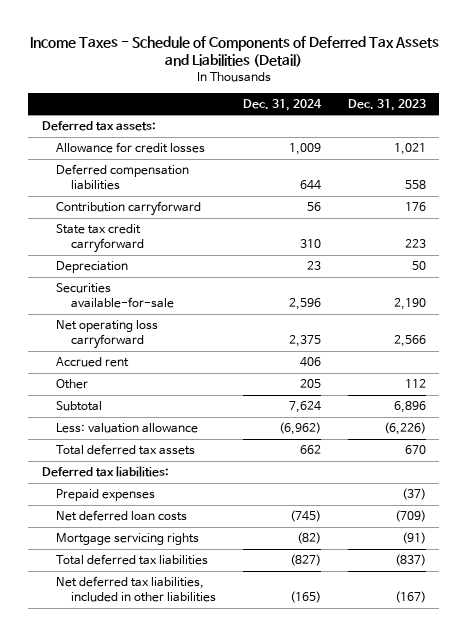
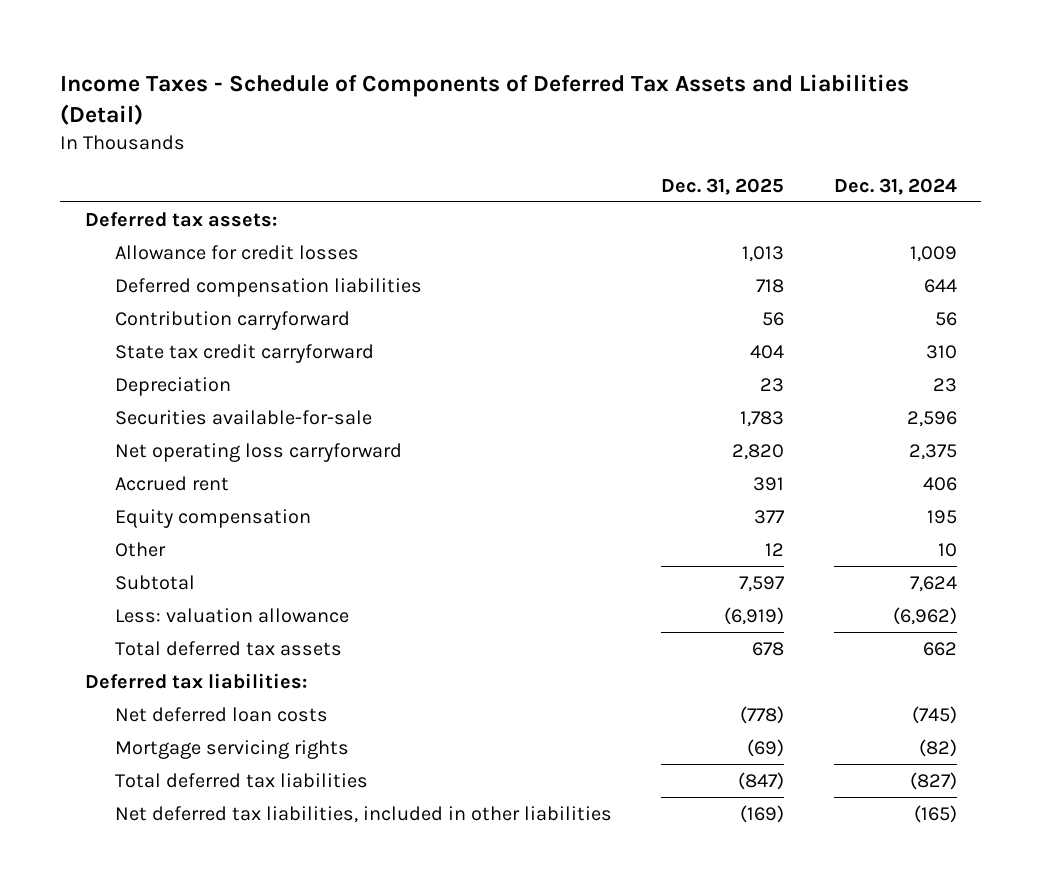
[347,98,426,111] Dec. 31, 2023 -> none
none -> [661,177,785,195] Dec. 31, 2025
none -> [114,508,311,528] Equity compensation
[299,379,321,389] 205 -> [937,542,957,557] 10
[56,489,156,502] Prepaid expenses -> none

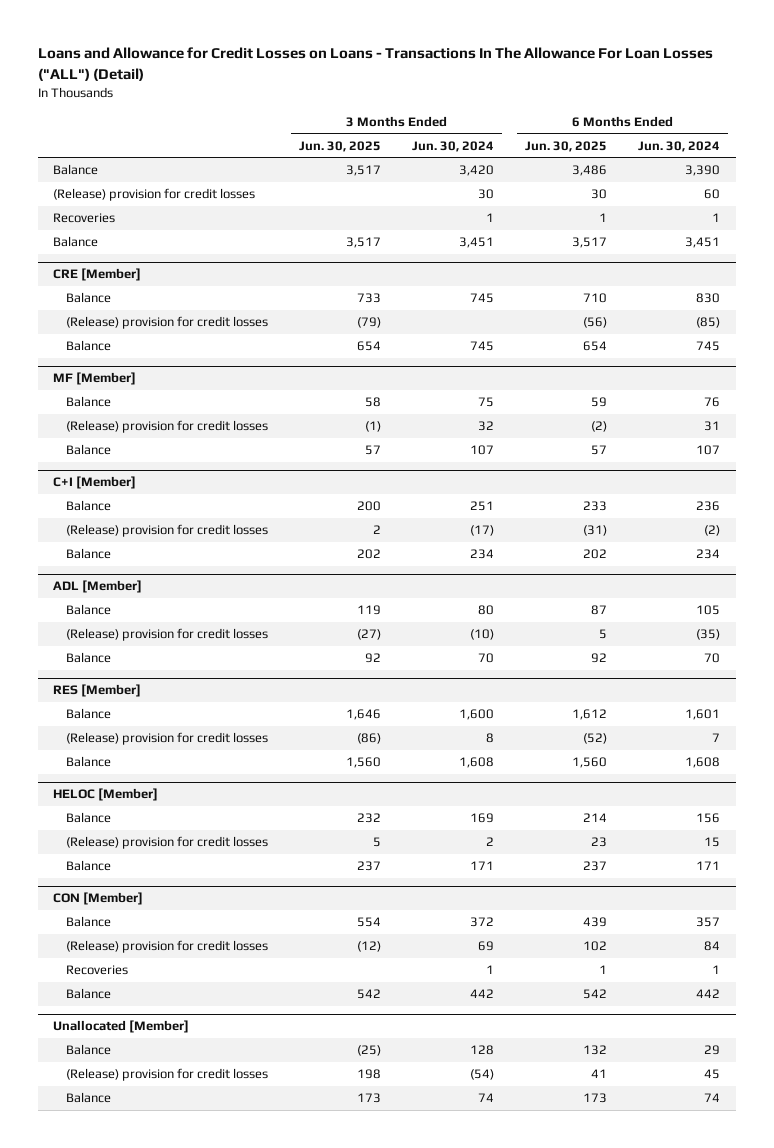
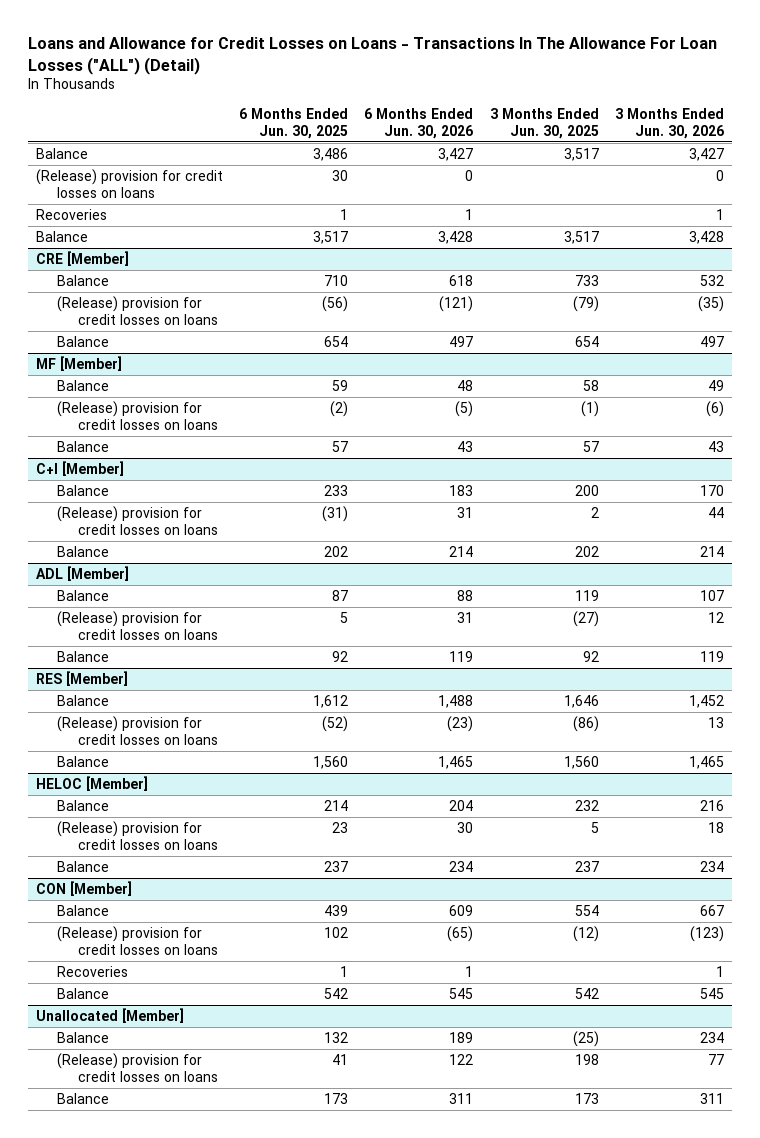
[412,140,495,152] Jun. 30, 2024 -> none
[638,140,721,152] Jun. 30, 2024 -> none
none -> [364,107,474,139] 6 Months Ended Jun. 30, 2026
none -> [614,107,724,139] 3 Months Ended Jun. 30, 2026
[53,188,256,202] (Release) provision for credit losses -> [35,168,223,198] (Release) provision for credit losses on loans
[66,316,269,330] (Release) provision for credit losses -> [56,295,218,325] (Release) provision for credit losses on loans
[66,420,269,434] (Release) provision for credit losses -> [56,400,218,430] (Release) provision for credit losses on loans
[66,524,269,538] (Release) provision for credit losses -> [56,505,218,535] (Release) provision for credit losses on loans
[66,628,269,642] (Release) provision for credit losses -> [56,610,218,640] (Release) provision for credit losses on loans
[66,732,269,746] (Release) provision for credit losses -> [56,715,218,745] (Release) provision for credit losses on loans
[66,836,269,850] (Release) provision for credit losses -> [56,820,218,850] (Release) provision for credit losses on loans
[66,940,269,954] (Release) provision for credit losses -> [56,925,218,955] (Release) provision for credit losses on loans
[66,1068,269,1082] (Release) provision for credit losses -> [56,1052,218,1082] (Release) provision for credit losses on loans

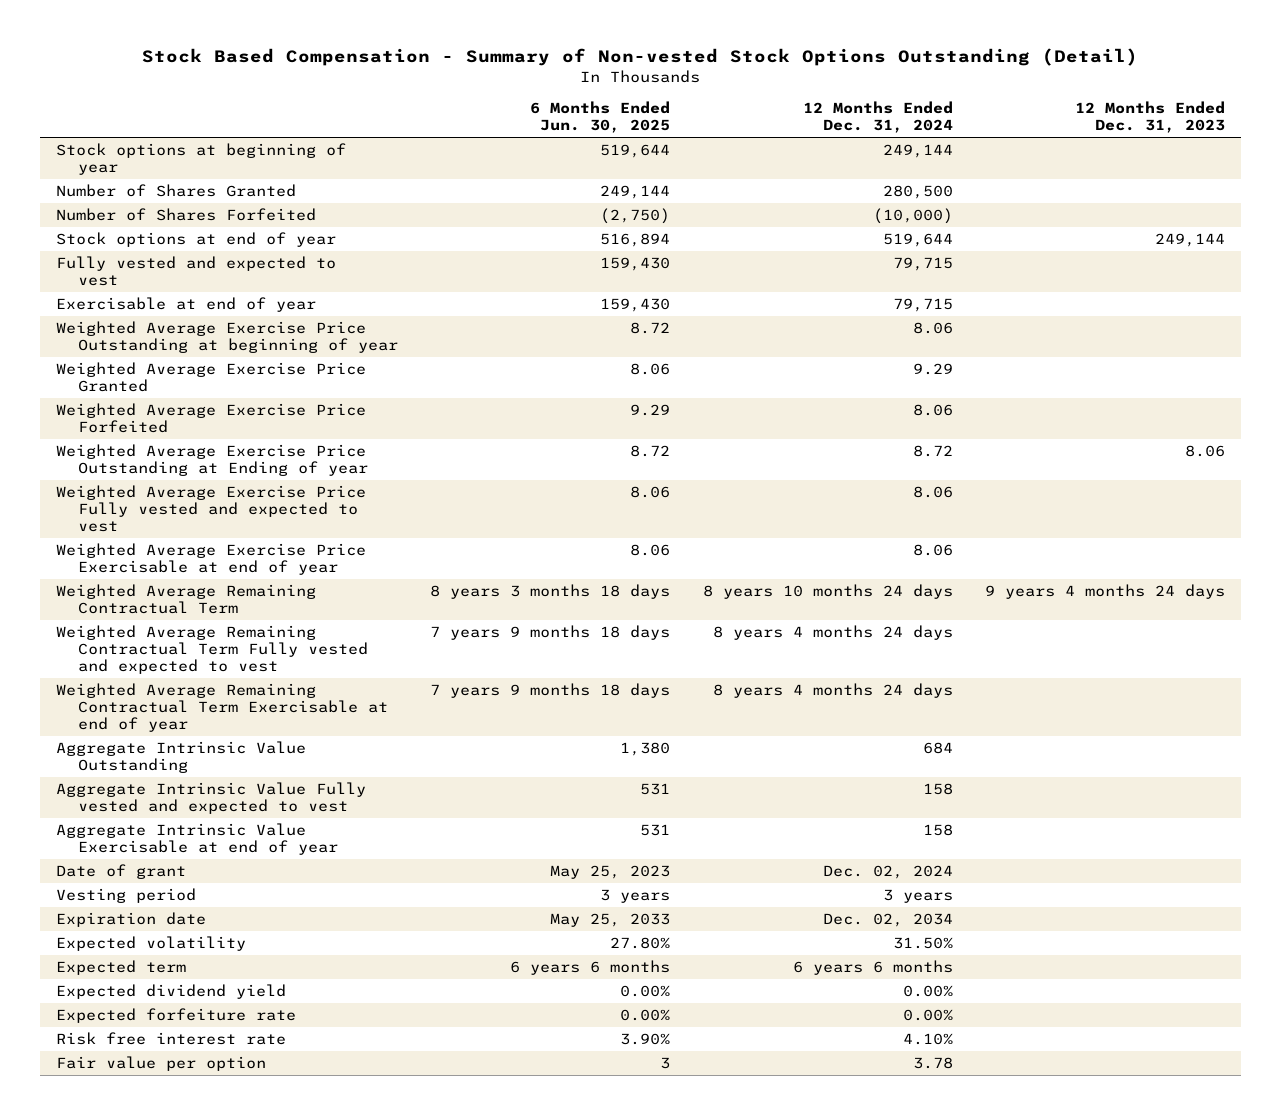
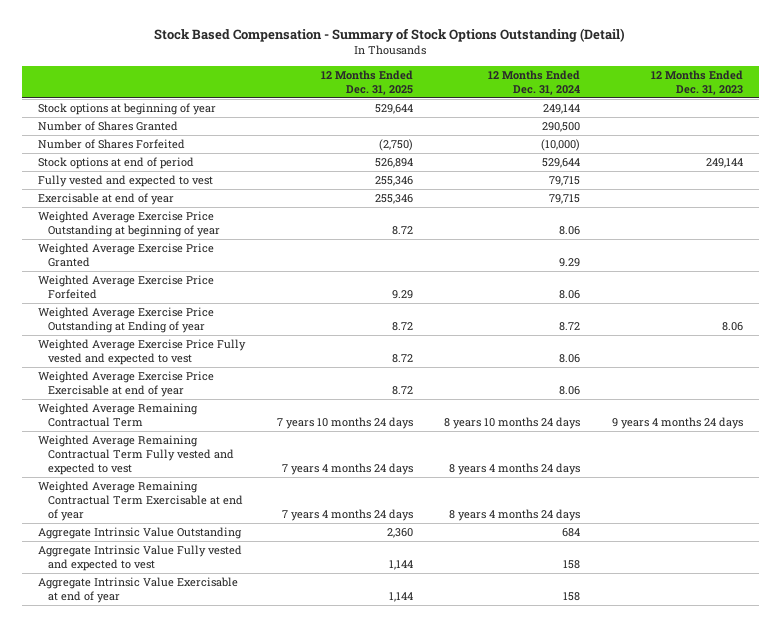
[142,48,1139,67] Stock Based Compensation - Summary of Non-vested Stock Options Outstanding (Detail) -> [154,28,626,43] Stock Based Compensation - Summary of Stock Options Outstanding (Detail)
[530,101,671,134] 6 Months Ended Jun. 30, 2025 -> none
none -> [320,69,413,95] 12 Months Ended Dec. 31, 2025
[882,184,953,199] 280,500 -> [542,122,581,133] 290,500
[55,231,336,247] Stock options at end of year -> [37,157,194,170] Stock options at end of period
[882,232,953,247] 519,644 -> [542,158,581,169] 529,644
[55,863,186,879] Date of grant -> none
[55,887,196,903] Vesting period -> none
[55,911,206,927] Expiration date -> none
[55,935,246,951] Expected volatility -> none
[55,959,186,975] Expected term -> none
[55,983,286,999] Expected dividend yield -> none
[55,1007,296,1023] Expected forfeiture rate -> none
[55,1031,286,1045] Risk free interest rate -> none
[55,1055,266,1071] Fair value per option -> none

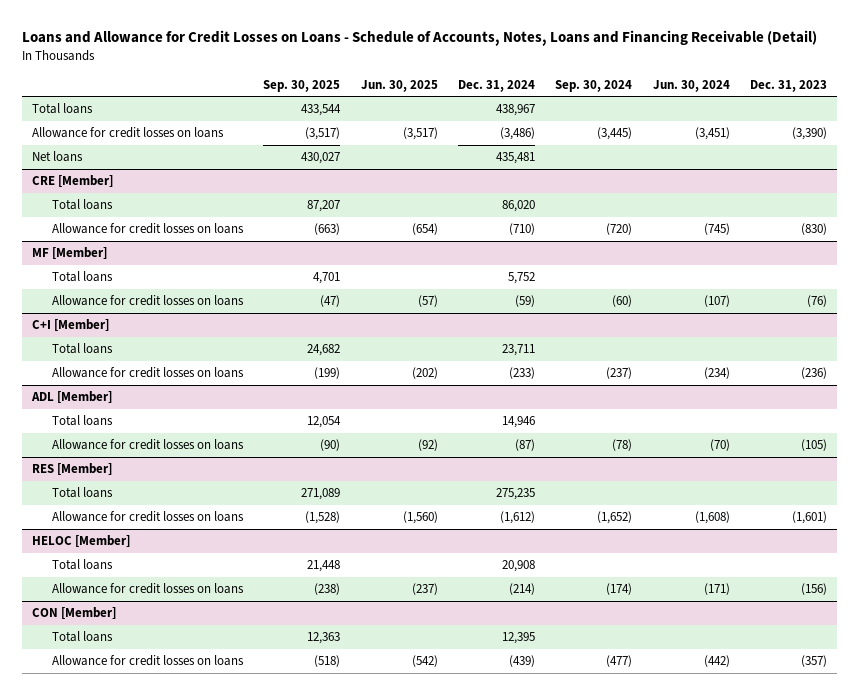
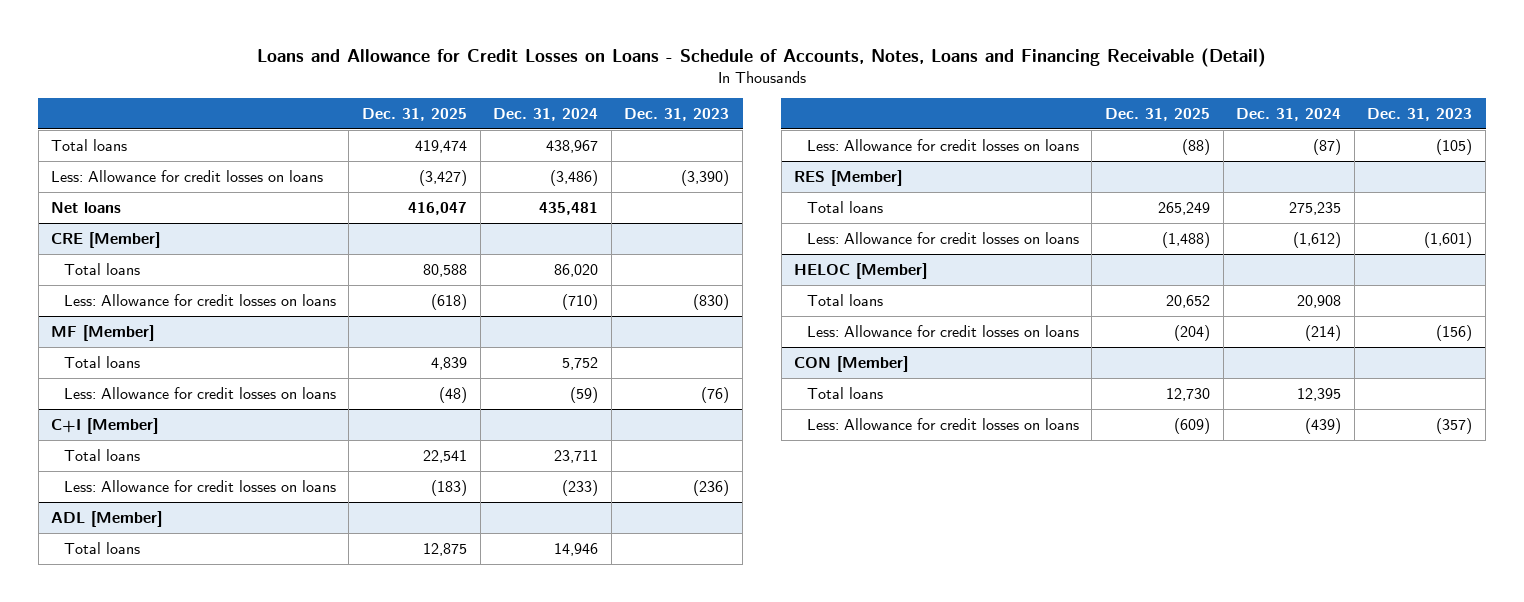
[263,79,341,92] Sep. 30, 2025 -> none
[360,79,438,92] Jun. 30, 2025 -> none
[555,79,633,92] Sep. 30, 2024 -> none
[652,79,730,92] Jun. 30, 2024 -> none
none -> [362,108,468,122] Dec. 31, 2025
[32,127,225,139] Allowance for credit losses on loans -> [51,169,324,182] Less: Allowance for credit losses on loans
[52,223,245,235] Allowance for credit losses on loans -> [63,293,336,306] Less: Allowance for credit losses on loans
[52,295,245,307] Allowance for credit losses on loans -> [63,386,336,399] Less: Allowance for credit losses on loans
[52,367,245,379] Allowance for credit losses on loans -> [63,479,336,492] Less: Allowance for credit losses on loans
[52,439,245,451] Allowance for credit losses on loans -> [806,138,1079,151] Less: Allowance for credit losses on loans
[52,511,245,523] Allowance for credit losses on loans -> [806,231,1079,244] Less: Allowance for credit losses on loans
[52,583,245,595] Allowance for credit losses on loans -> [806,324,1079,337] Less: Allowance for credit losses on loans
[52,655,245,667] Allowance for credit losses on loans -> [806,417,1079,430] Less: Allowance for credit losses on loans

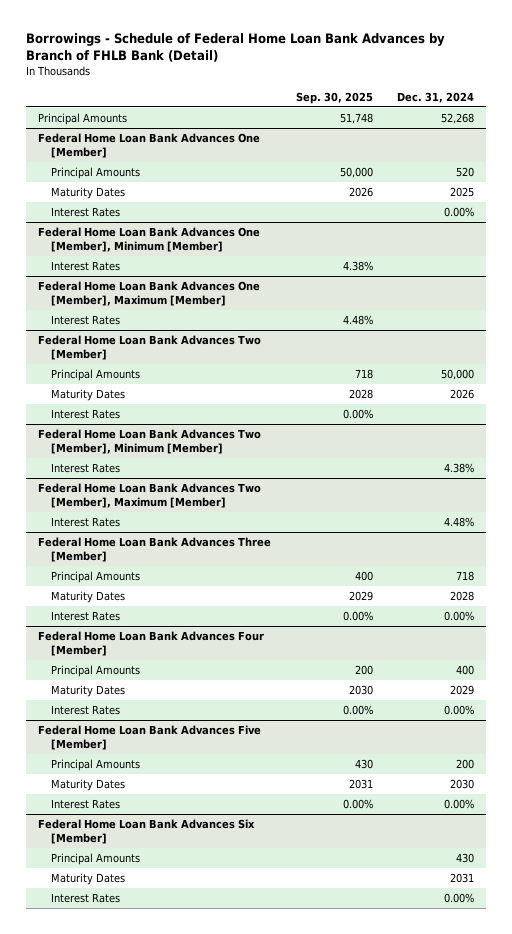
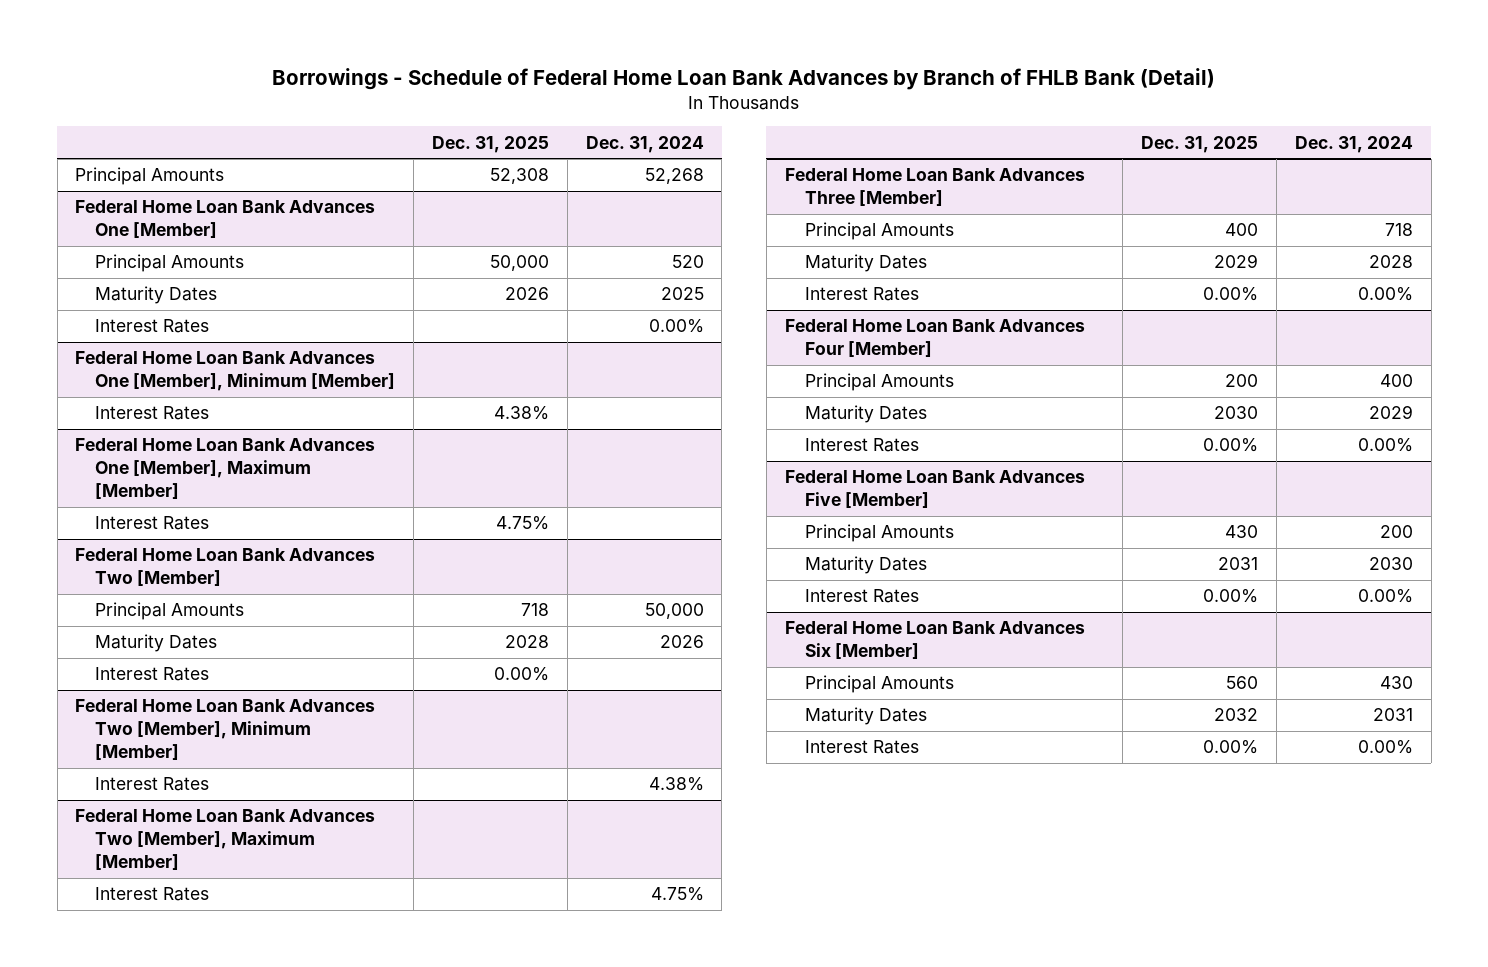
[295,91,373,104] Sep. 30, 2025 -> none
none -> [432,135,550,153] Dec. 31, 2025
[444,517,475,528] 4.48% -> [650,887,704,902] 4.75%

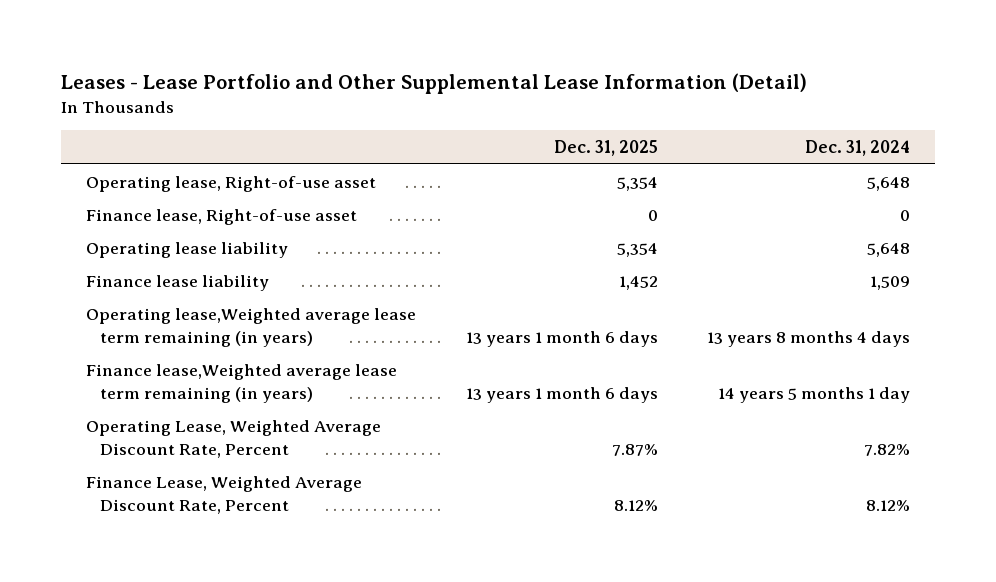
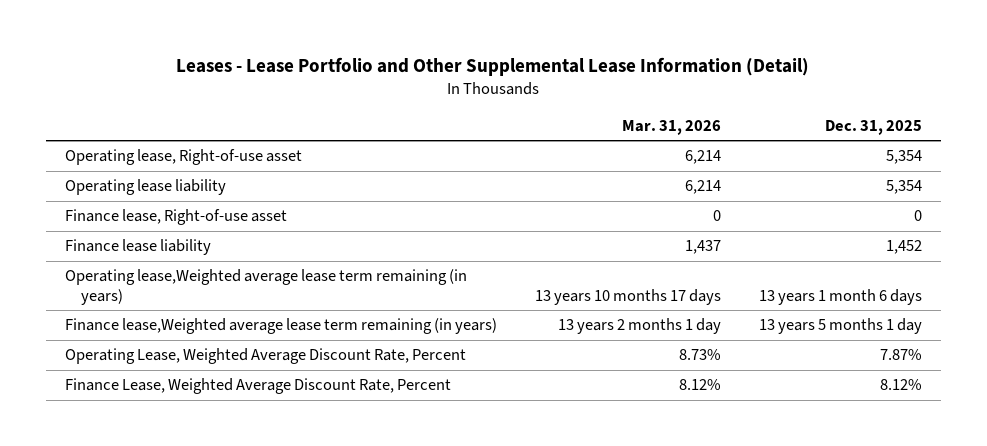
[805,140,911,157] Dec. 31, 2024 -> none
none -> [621,119,721,135] Mar. 31, 2026
[85,208,357,225] Finance lease, Right-of-use asset -> [65,209,288,226] Finance lease, Right-of-use asset
[465,386,658,403] 13 years 1 month 6 days -> [758,318,922,335] 13 years 5 months 1 day

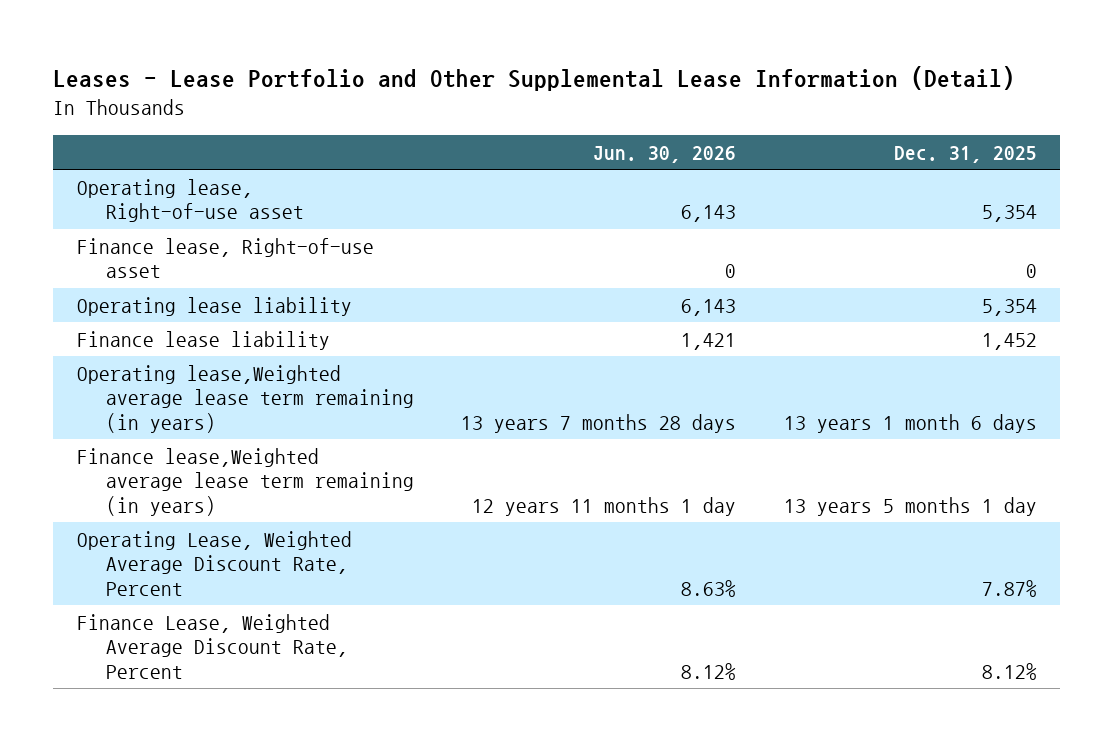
[621,119,721,135] Mar. 31, 2026 -> none
none -> [593,145,737,163] Jun. 30, 2026
[65,179,227,196] Operating lease liability -> [76,296,352,316] Operating lease liability

